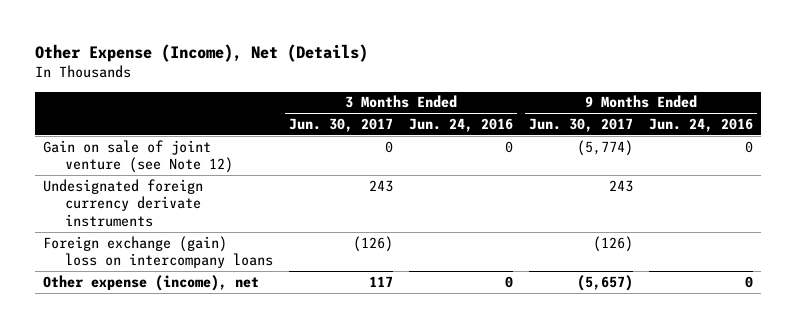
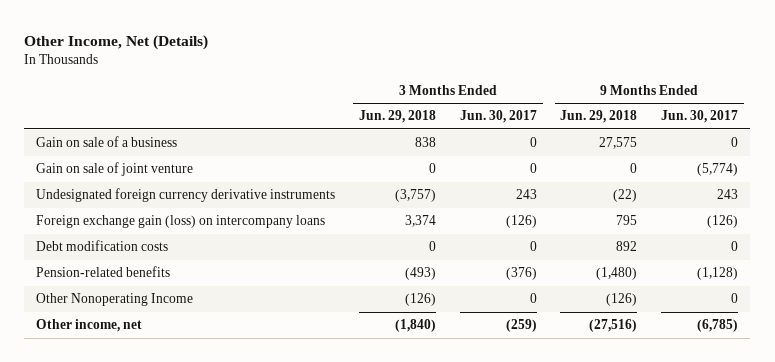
[35,43,369,62] Other Expense (Income), Net (Details) -> [24,34,209,50] Other Income, Net (Details)
[408,117,513,132] Jun. 24, 2016 -> none
[648,117,753,132] Jun. 24, 2016 -> none
none -> [359,110,437,124] Jun. 29, 2018
none -> [560,110,638,124] Jun. 29, 2018
none -> [36,136,178,148] Gain on sale of a business
[43,139,233,174] Gain on sale of joint venture (see Note 12) -> [36,162,194,177] Gain on sale of joint venture
[43,178,204,227] Undesignated foreign currency derivate instruments -> [36,188,336,203] Undesignated foreign currency derivative instruments
[43,235,273,269] Foreign exchange (gain) loss on intercompany loans -> [36,215,326,229] Foreign exchange gain (loss) on intercompany loans
none -> [36,240,169,252] Debt modification costs
none -> [36,266,171,278] Pension-related benefits
none -> [36,293,194,307] Other Nonoperating Income
[43,274,260,291] Other expense (income), net -> [36,319,143,333] Other income, net
[368,275,393,287] 117 -> [505,319,537,333] (259)
[576,274,633,291] (5,657) -> [697,319,739,333] (6,785)

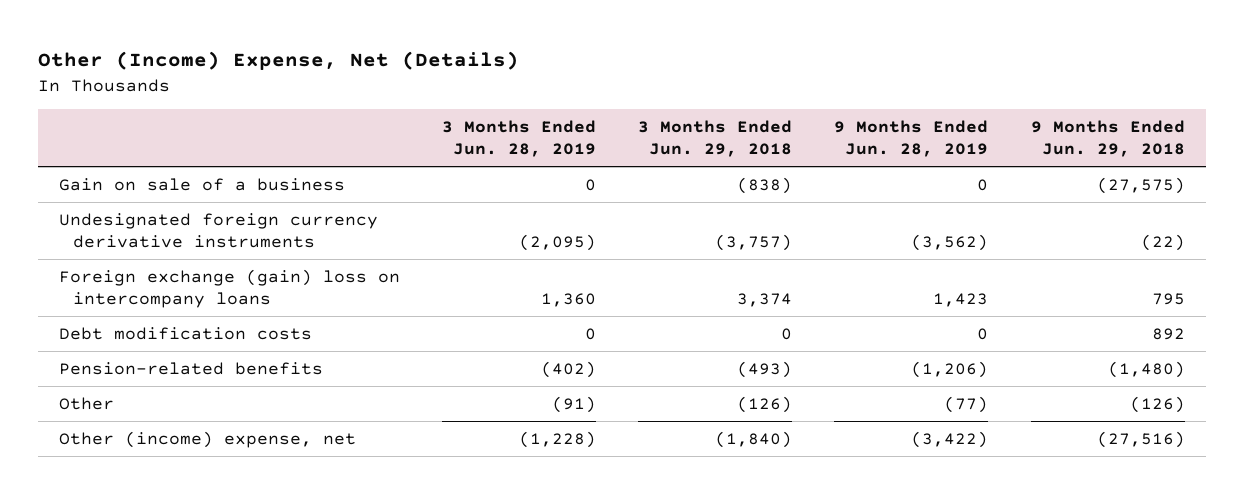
[24,34,209,50] Other Income, Net (Details) -> [38,51,520,71] Other (Income) Expense, Net (Details)
[459,110,537,124] Jun. 30, 2017 -> none
[661,110,739,124] Jun. 30, 2017 -> none
none -> [442,120,597,157] 3 Months Ended Jun. 28, 2019
none -> [834,120,989,157] 9 Months Ended Jun. 28, 2019
[36,162,194,177] Gain on sale of joint venture -> none
[415,137,437,148] 838 -> [737,177,793,195] (838)
[599,137,638,150] 27,575 -> [1096,177,1185,195] (27,575)
[36,215,326,229] Foreign exchange gain (loss) on intercompany loans -> [59,269,401,308] Foreign exchange (gain) loss on intercompany loans
[36,293,194,307] Other Nonoperating Income -> [59,397,115,411] Other
[36,319,143,333] Other income, net -> [59,431,357,449] Other (income) expense, net

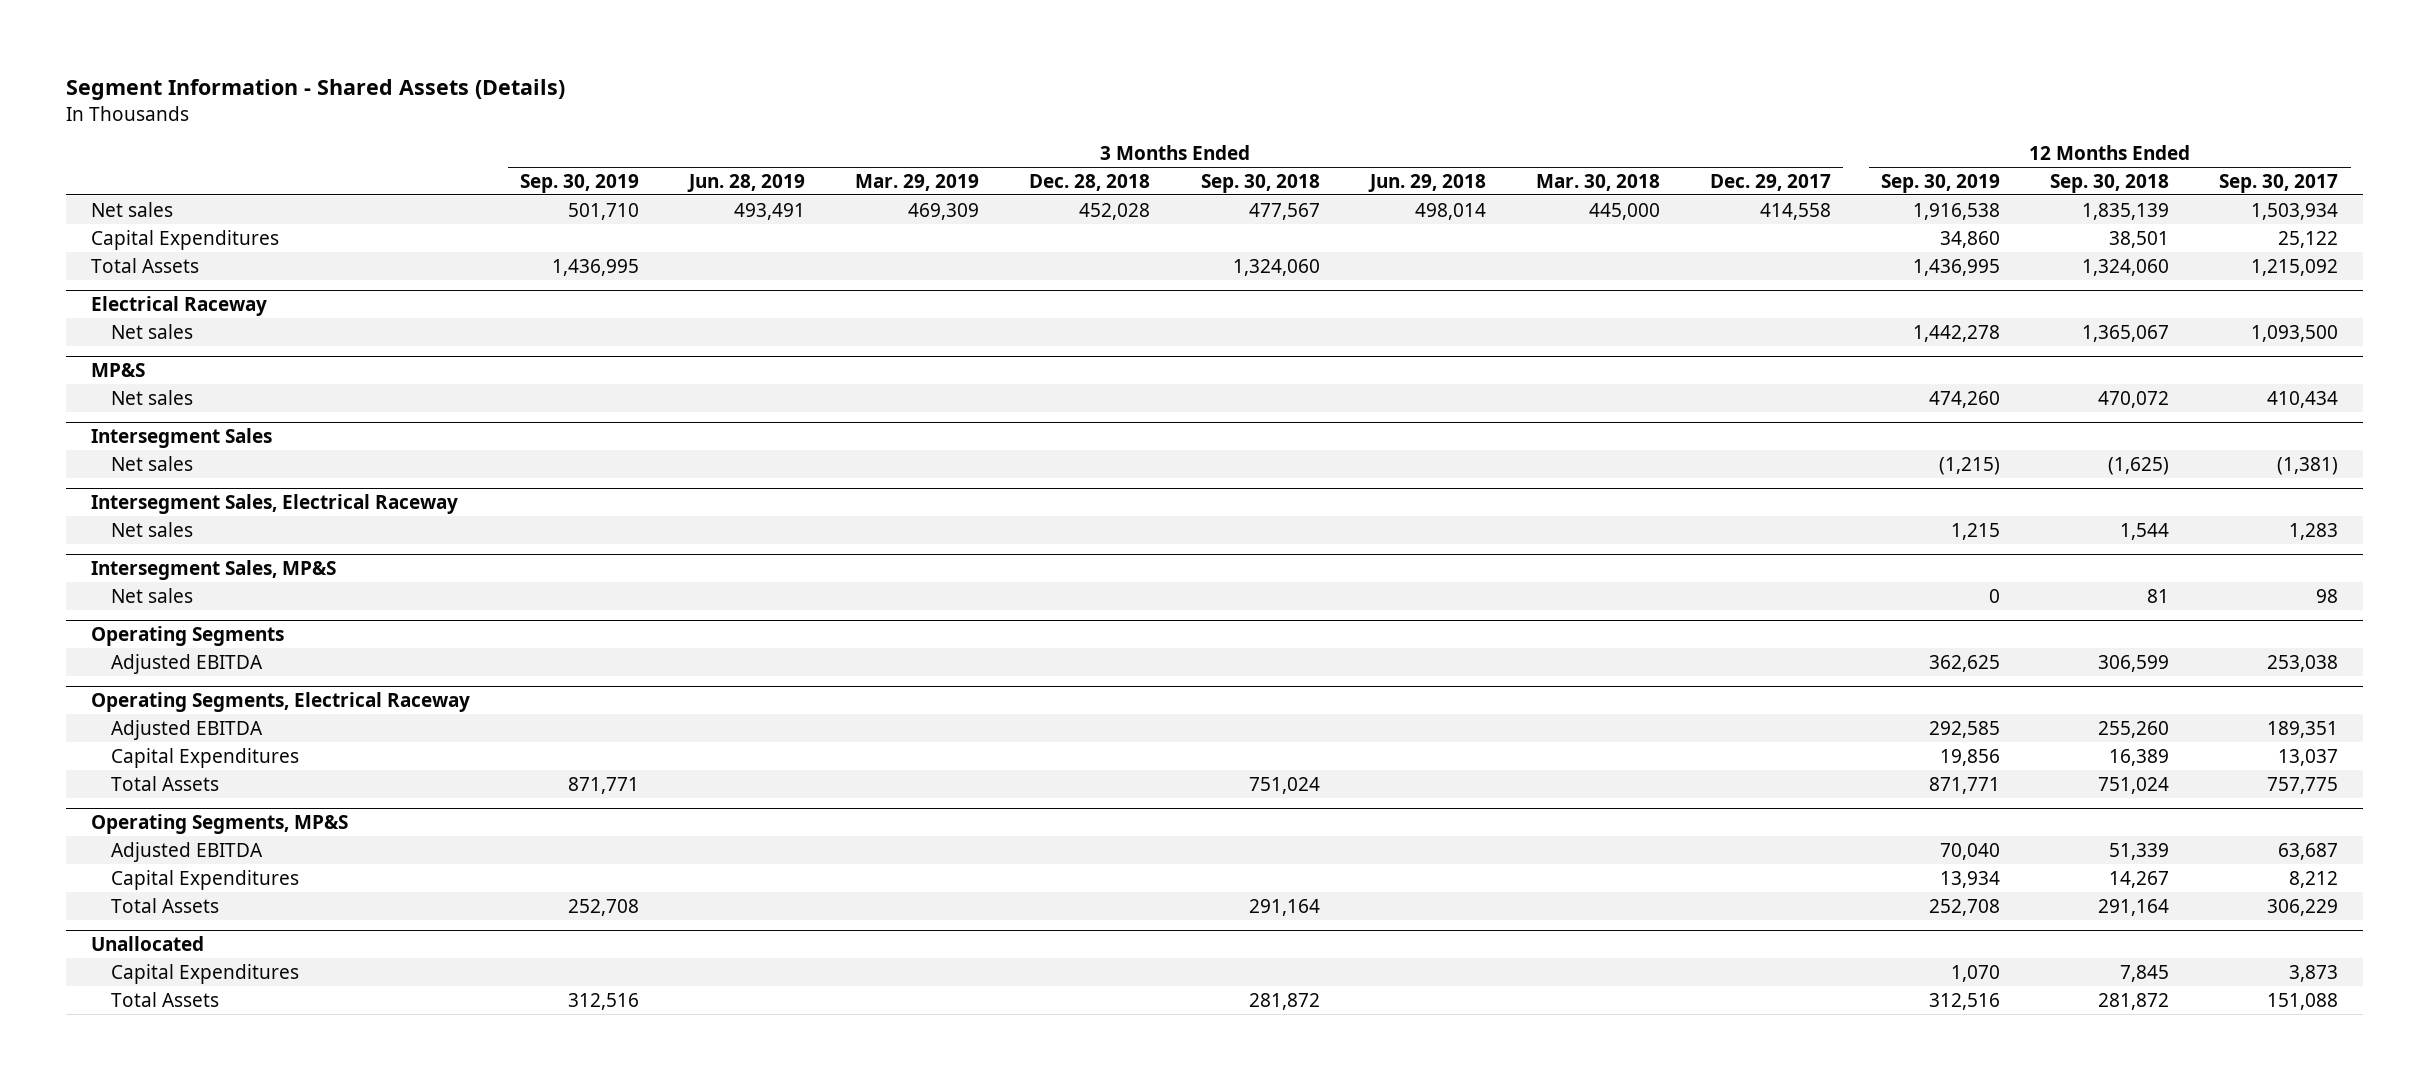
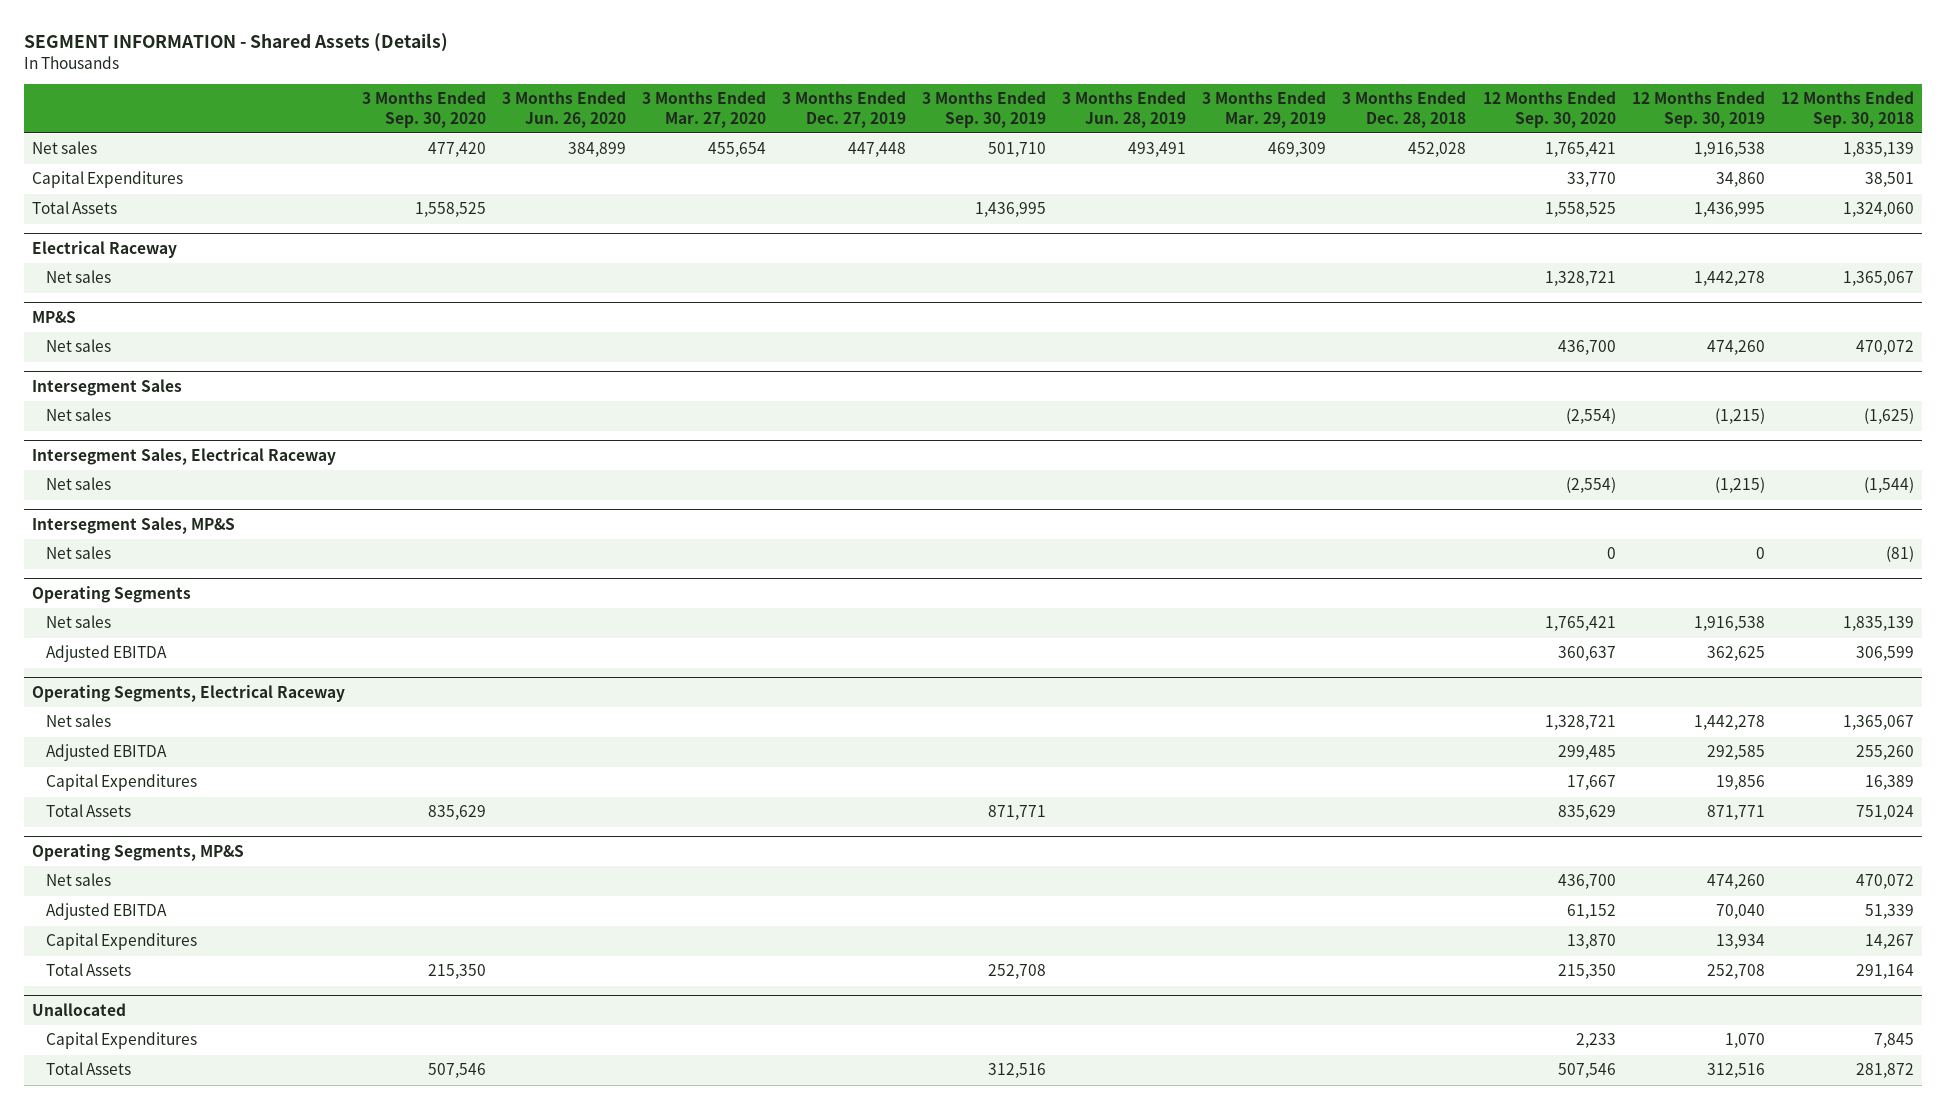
[65,79,565,101] Segment Information - Shared Assets (Details) -> [24,33,449,53] SEGMENT INFORMATION - Shared Assets (Details)
[1200,173,1320,193] Sep. 30, 2018 -> none
[1367,173,1486,192] Jun. 29, 2018 -> none
[1535,173,1660,191] Mar. 30, 2018 -> none
[1709,173,1831,191] Dec. 29, 2017 -> none
[2219,173,2339,193] Sep. 30, 2017 -> none
none -> [361,91,486,128] 3 Months Ended Sep. 30, 2020
none -> [501,91,626,128] 3 Months Ended Jun. 26, 2020
none -> [641,91,766,128] 3 Months Ended Mar. 27, 2020
none -> [781,91,906,128] 3 Months Ended Dec. 27, 2019
none -> [1482,91,1616,128] 12 Months Ended Sep. 30, 2020
[1951,522,2001,540] 1,215 -> [1714,477,1765,494] (1,215)
[2120,522,2170,540] 1,544 -> [1863,477,1914,494] (1,544)
[2147,588,2170,603] 81 -> [1885,546,1914,563] (81)
none -> [46,615,112,629] Net sales
none -> [46,714,112,728] Net sales
none -> [46,873,112,887] Net sales

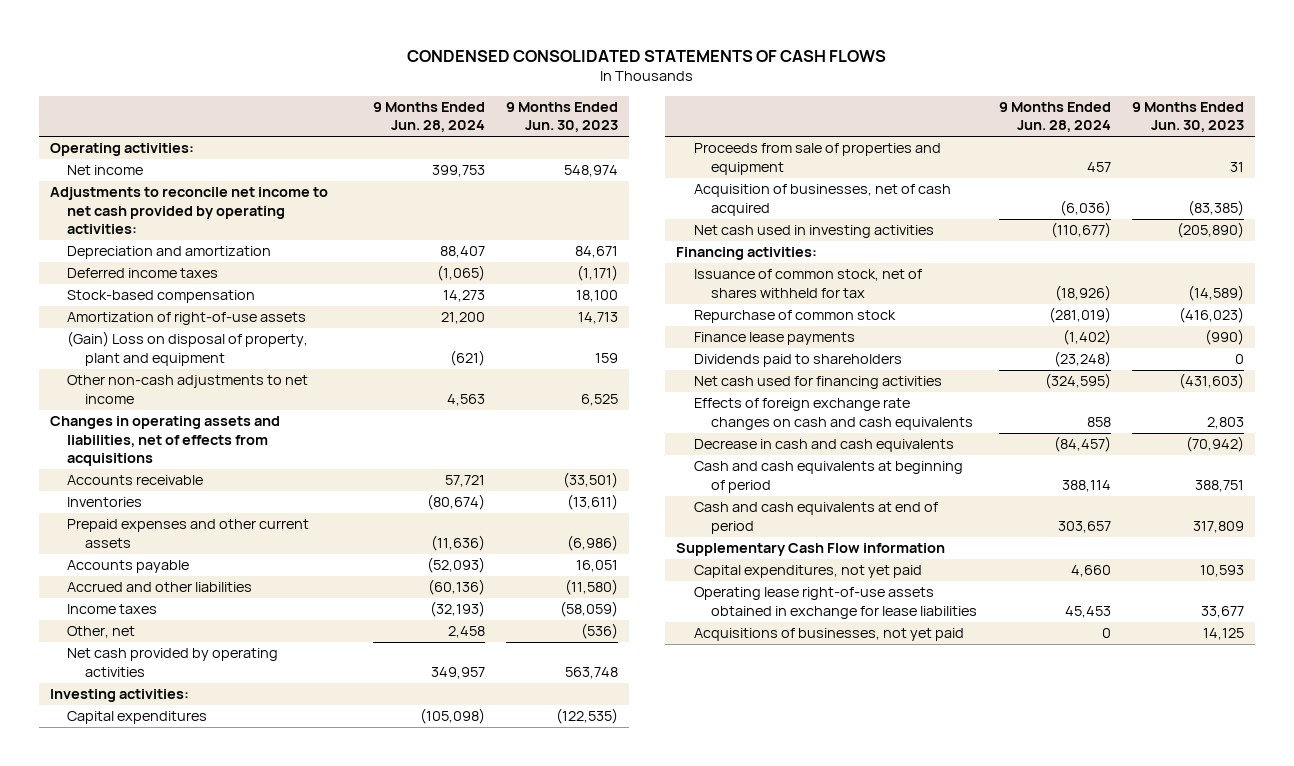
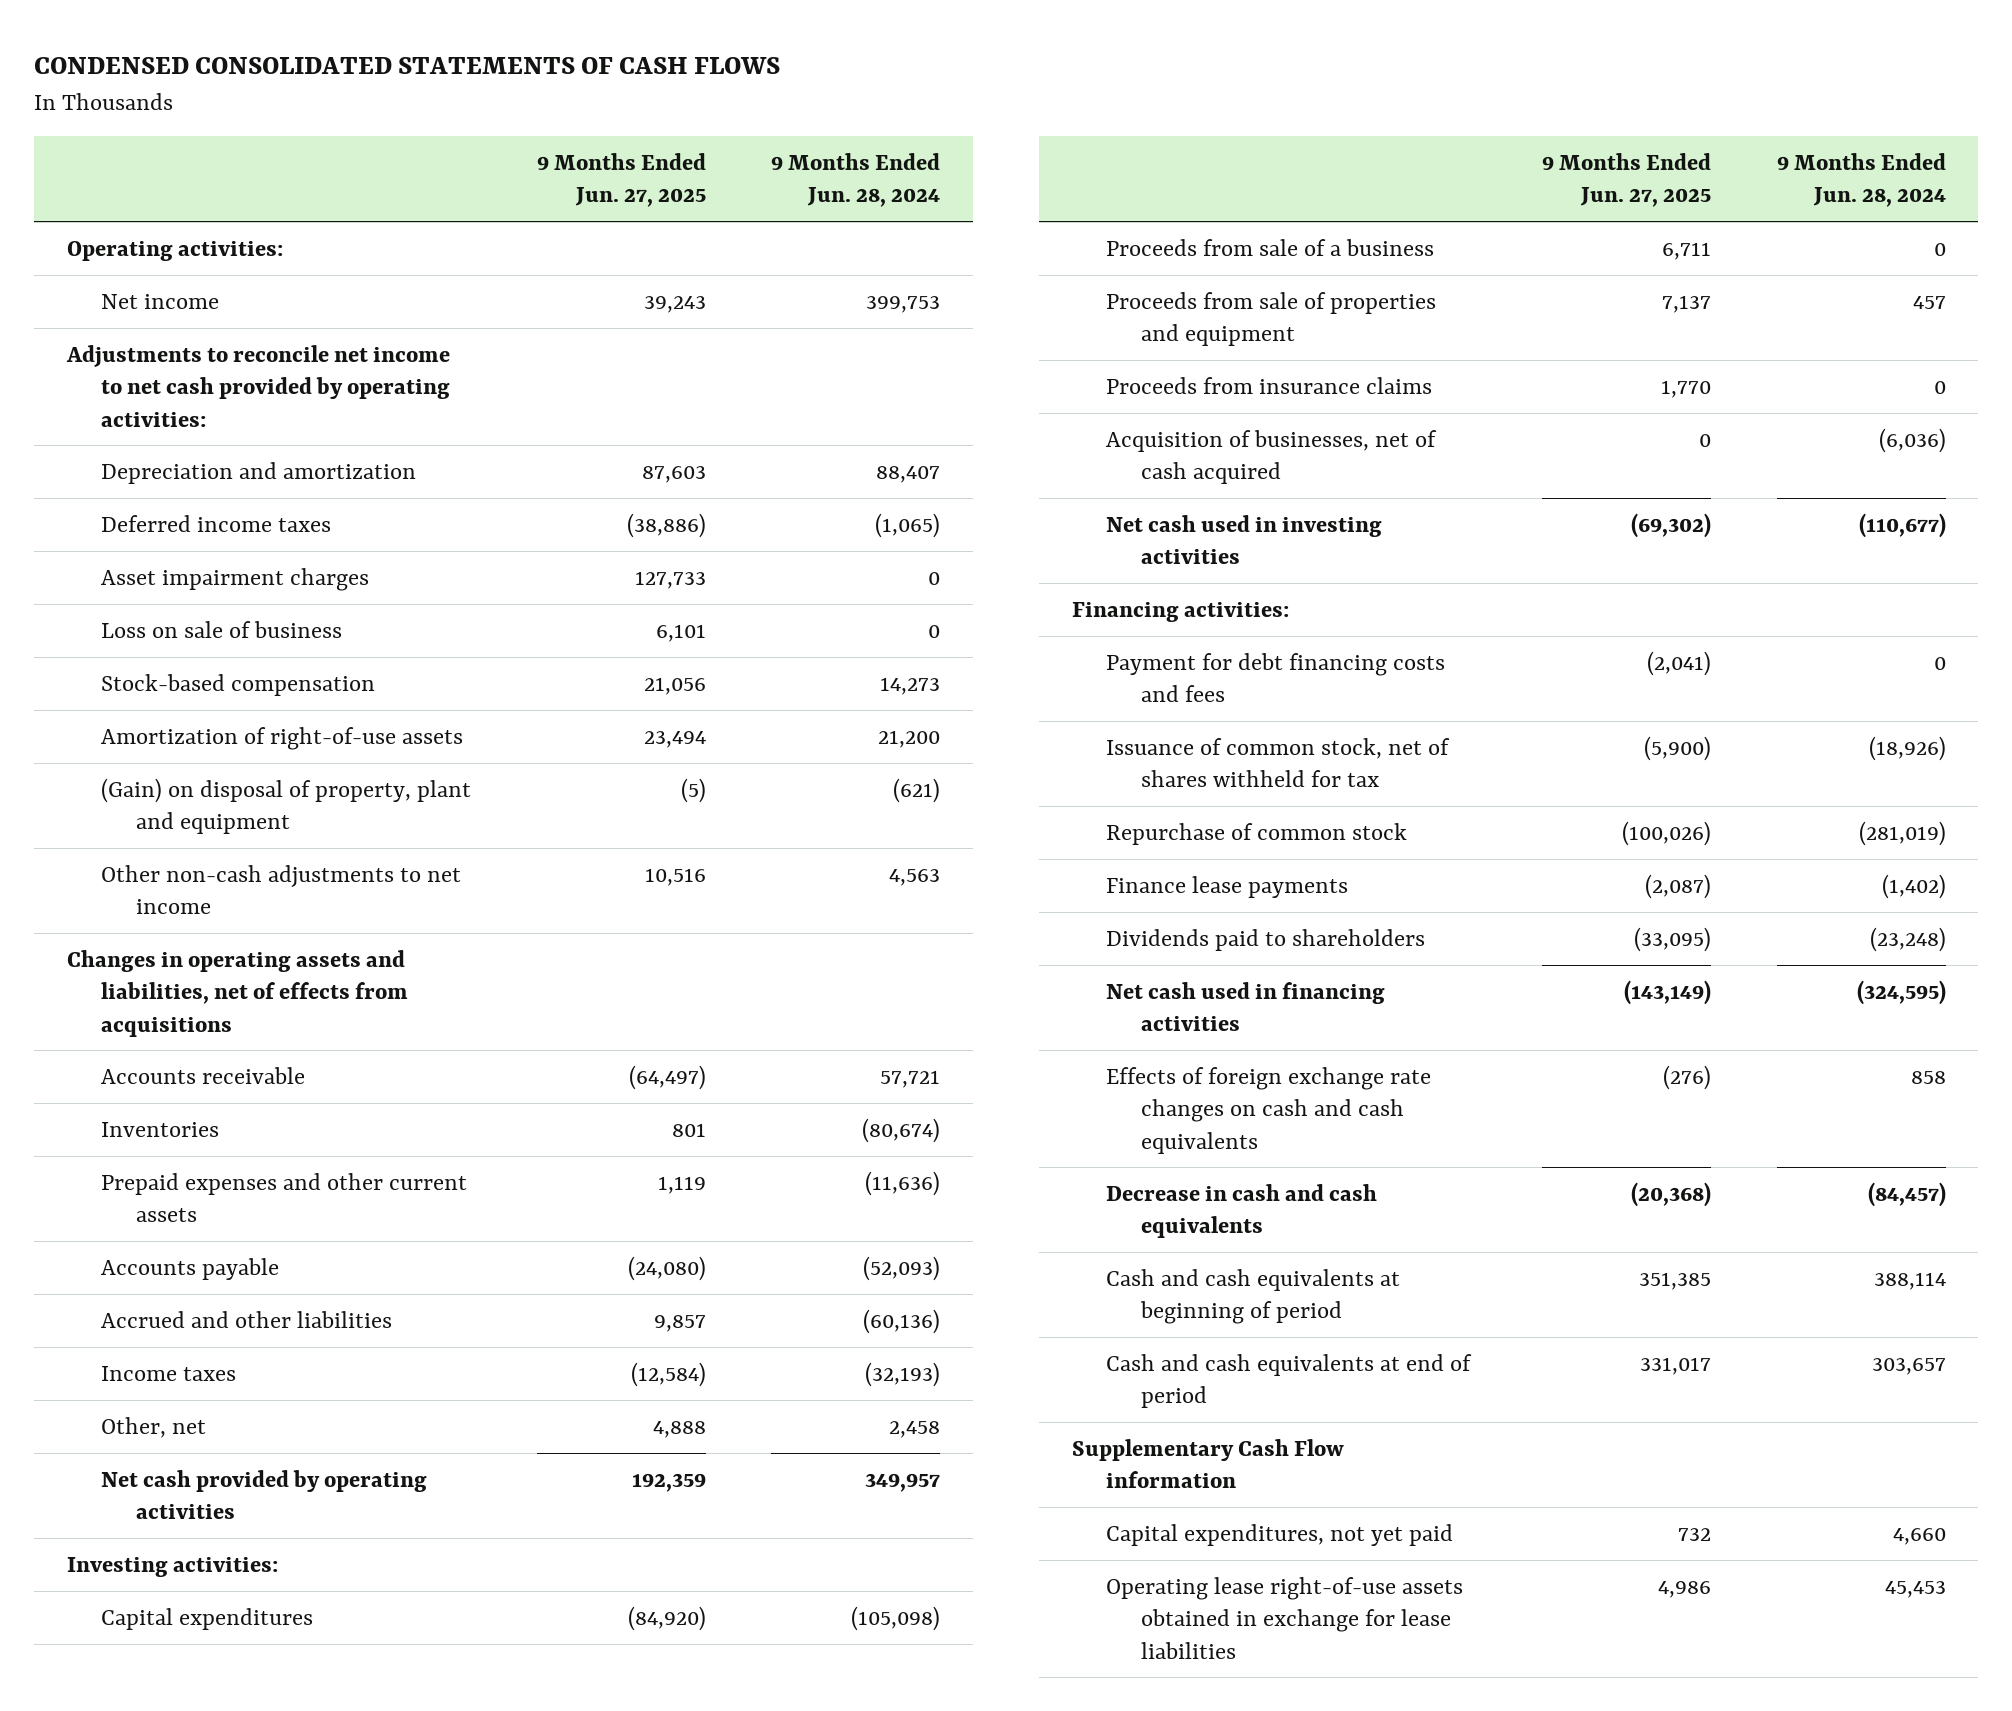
[506,102,619,133] 9 Months Ended Jun. 30, 2023 -> none
none -> [536,152,706,208] 9 Months Ended Jun. 27, 2025
none -> [101,567,370,591] Asset impairment charges
none -> [101,620,343,638] Loss on sale of business
[67,331,309,366] (Gain) Loss on disposal of property, plant and equipment -> [101,777,472,835] (Gain) on disposal of property, plant and equipment
none -> [1106,238,1435,256] Proceeds from sale of a business
none -> [1106,376,1433,394] Proceeds from insurance claims
none -> [1106,652,1446,703] Payment for debt financing costs and fees
[693,376,942,390] Net cash used for financing activities -> [1106,981,1386,1032] Net cash used in financing activities
[693,628,964,642] Acquisitions of businesses, not yet paid -> none

